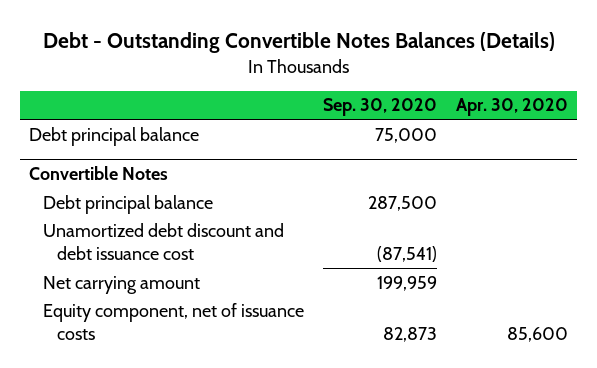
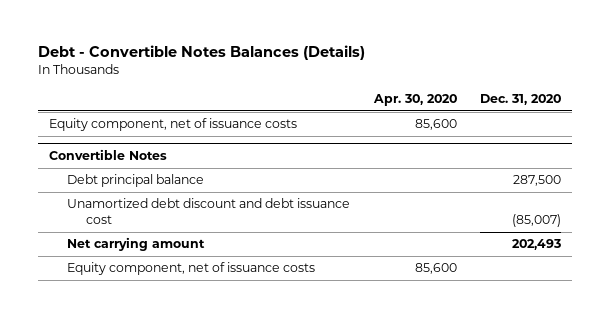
[42,32,555,54] Debt - Outstanding Convertible Notes Balances (Details) -> [37,45,365,61] Debt - Convertible Notes Balances (Details)
[322,98,437,117] Sep. 30, 2020 -> none
none -> [479,93,561,105] Dec. 31, 2020
[29,126,200,146] Debt principal balance -> none
none -> [49,118,298,132] Equity component, net of issuance costs

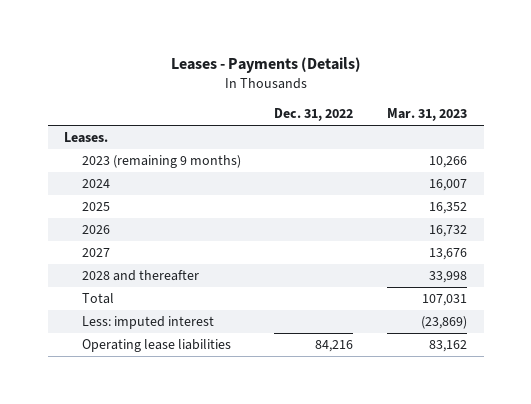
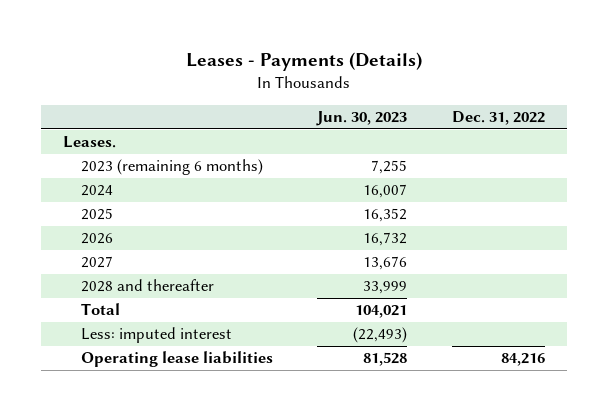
[387,108,468,122] Mar. 31, 2023 -> none
none -> [316,111,408,127] Jun. 30, 2023
[81,155,241,169] 2023 (remaining 9 months) -> [80,159,263,176] 2023 (remaining 6 months)

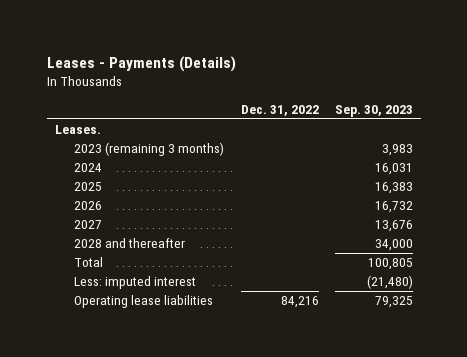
[316,111,408,127] Jun. 30, 2023 -> none
none -> [334,104,413,117] Sep. 30, 2023
[80,159,263,176] 2023 (remaining 6 months) -> [74,142,225,157] 2023 (remaining 3 months)

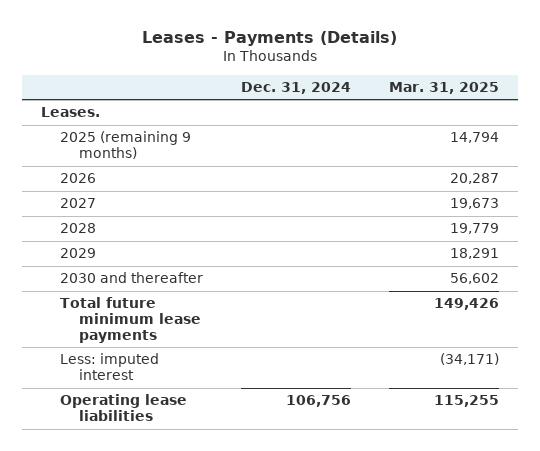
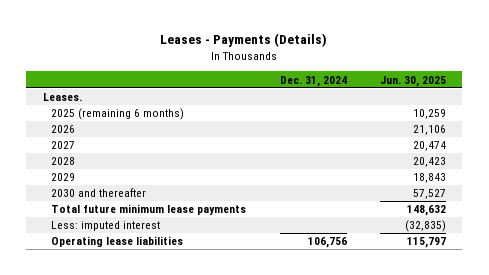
[388,81,499,94] Mar. 31, 2025 -> none
none -> [379,75,446,87] Jun. 30, 2025
[59,131,191,159] 2025 (remaining 9 months) -> [51,108,185,121] 2025 (remaining 6 months)

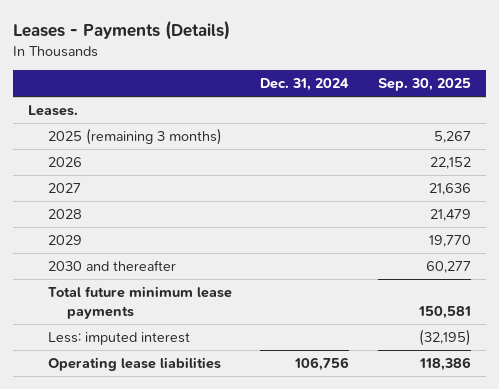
[379,75,446,87] Jun. 30, 2025 -> none
none -> [378,78,472,92] Sep. 30, 2025
[51,108,185,121] 2025 (remaining 6 months) -> [47,128,222,146] 2025 (remaining 3 months)

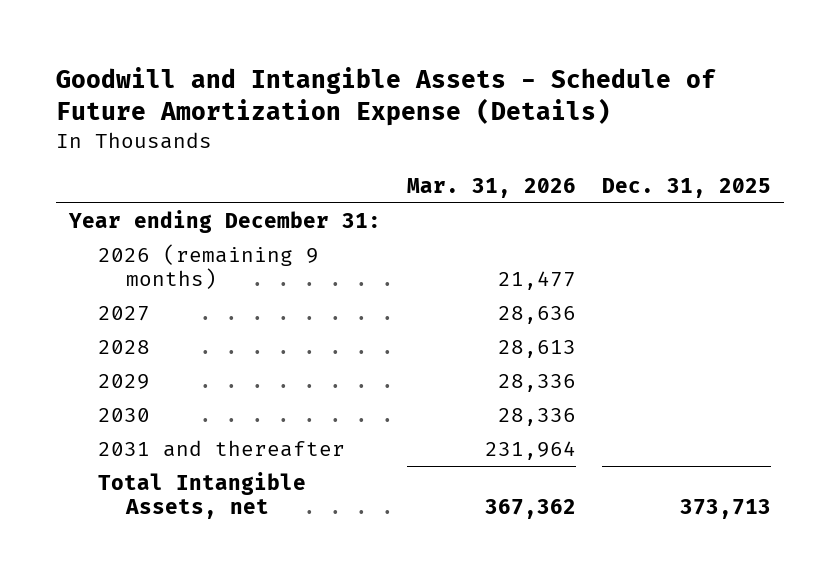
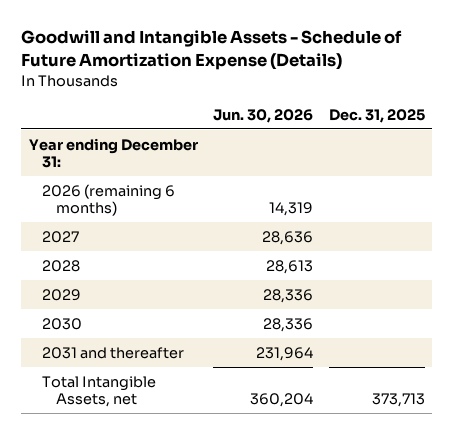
[407,178,577,199] Mar. 31, 2026 -> none
none -> [213,108,314,123] Jun. 30, 2026
[97,244,319,290] 2026 (remaining 9 months) -> [42,183,176,217] 2026 (remaining 6 months)

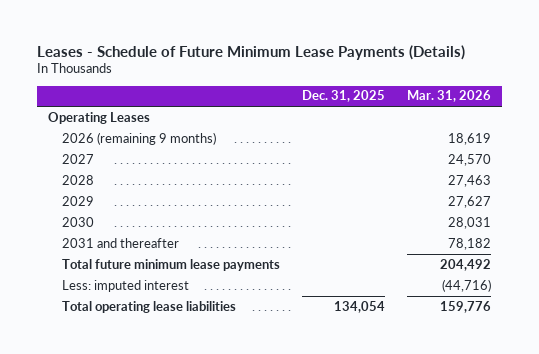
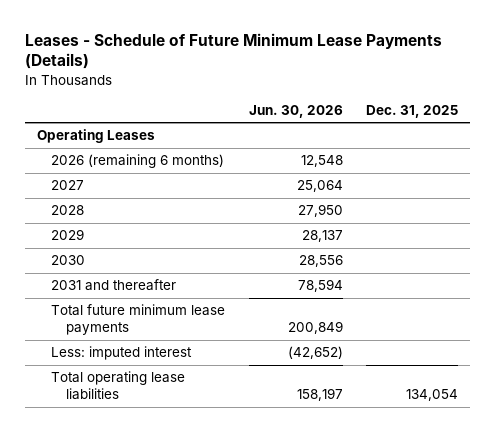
[406,90,491,103] Mar. 31, 2026 -> none
none -> [248,105,343,119] Jun. 30, 2026
[61,131,216,145] 2026 (remaining 9 months) -> [51,154,225,169] 2026 (remaining 6 months)

